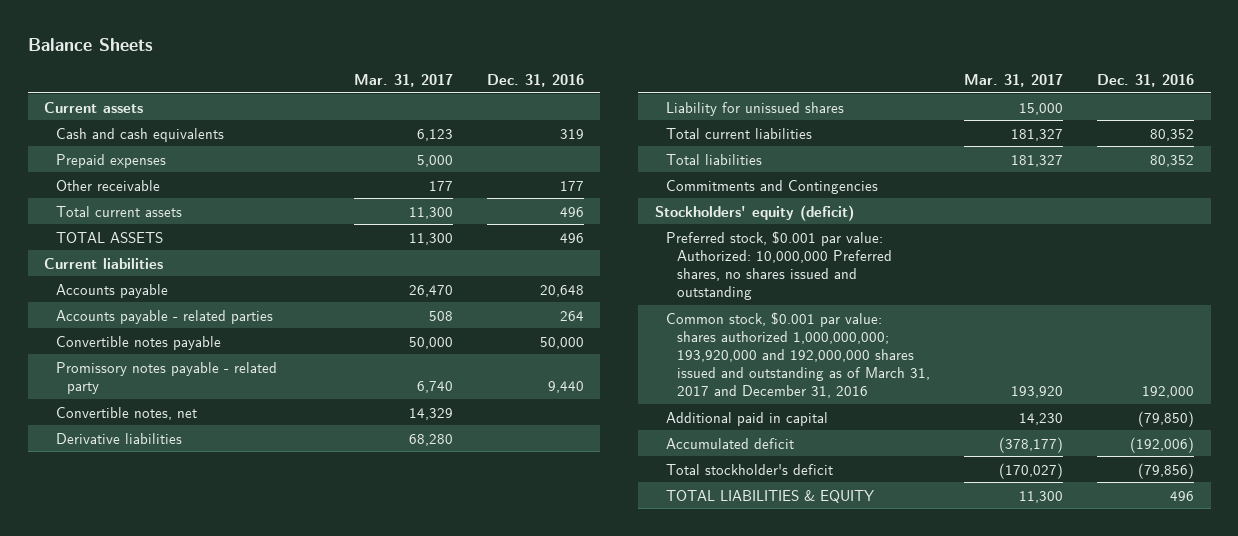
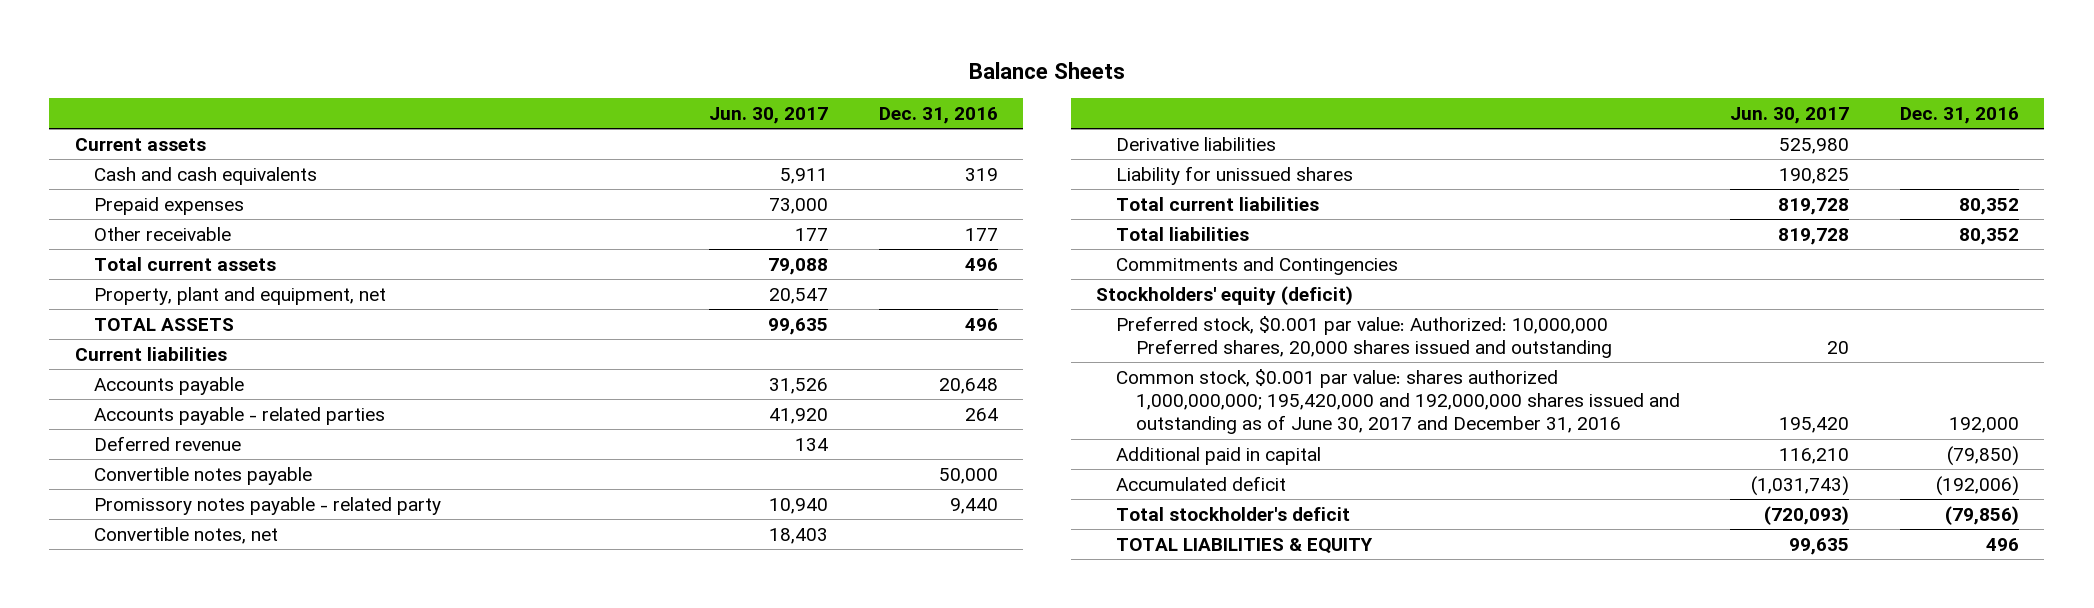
[353,73,453,87] Mar. 31, 2017 -> none
none -> [708,107,828,125] Jun. 30, 2017
none -> [94,286,387,305] Property, plant and equipment, net
none -> [94,435,242,451] Deferred revenue
[666,230,893,301] Preferred stock, $0.001 par value: Authorized: 10,000,000 Preferred shares, no shares issued and outstanding -> [1115,315,1612,359] Preferred stock, $0.001 par value: Authorized: 10,000,000 Preferred shares, 20,000 shares issued and outstanding
[666,311,931,399] Common stock, $0.001 par value: shares authorized 1,000,000,000; 193,920,000 and 192,000,000 shares issued and outstanding as of March 31, 2017 and December 31, 2016 -> [1115,368,1680,435] Common stock, $0.001 par value: shares authorized 1,000,000,000; 195,420,000 and 192,000,000 shares issued and outstanding as of June 30, 2017 and December 31, 2016

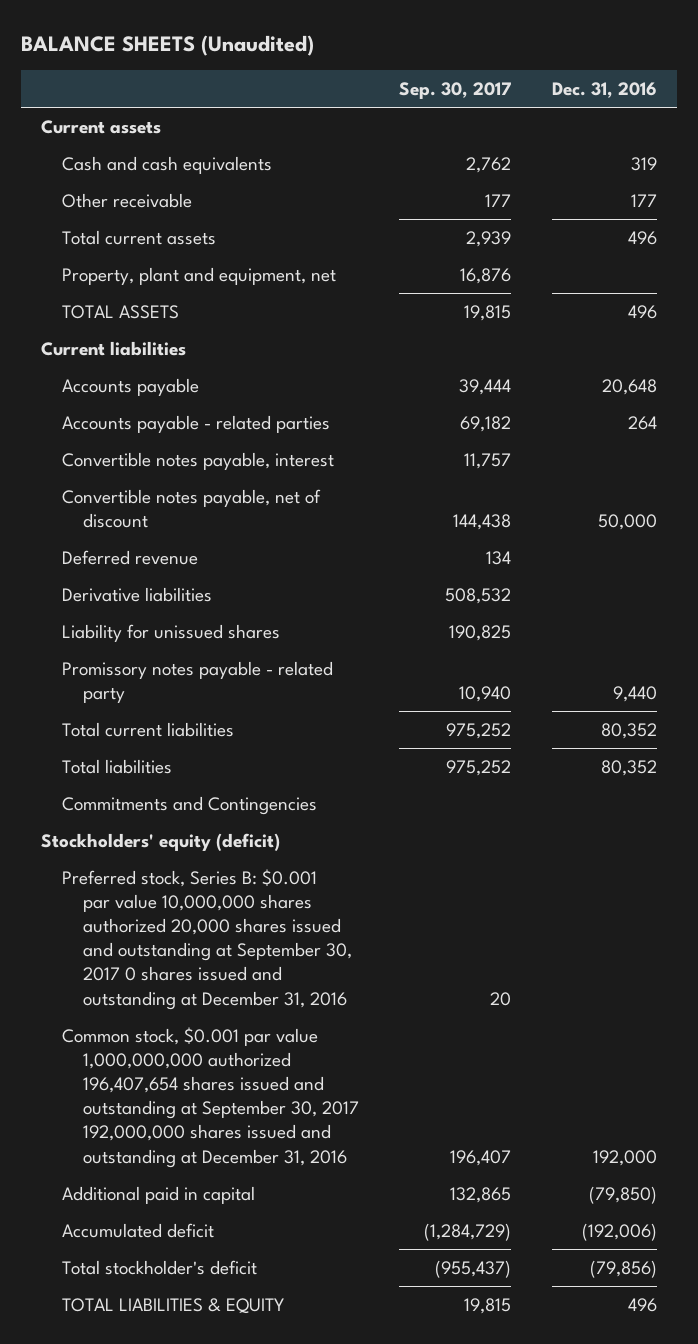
[968,62,1125,80] Balance Sheets -> [21,34,315,56] BALANCE SHEETS (Unaudited)
[708,107,828,125] Jun. 30, 2017 -> none
none -> [399,81,512,99] Sep. 30, 2017
[94,196,245,215] Prepaid expenses -> none
none -> [61,451,334,470] Convertible notes payable, interest
none -> [61,488,321,529] Convertible notes payable, net of discount
[94,466,313,485] Convertible notes payable -> none
[94,526,279,544] Convertible notes, net -> none
[94,496,442,515] Promissory notes payable - related party -> [61,660,333,704] Promissory notes payable - related party
[1115,315,1612,359] Preferred stock, $0.001 par value: Authorized: 10,000,000 Preferred shares, 20,000 shares issued and outstanding -> [61,868,352,1010] Preferred stock, Series B: $0.001 par value 10,000,000 shares authorized 20,000 shares issued and outstanding at September 30, 2017 0 shares issued and outstanding at December 31, 2016
[1115,368,1680,435] Common stock, $0.001 par value: shares authorized 1,000,000,000; 195,420,000 and 192,000,000 shares issued and outstanding as of June 30, 2017 and December 31, 2016 -> [61,1026,359,1168] Common stock, $0.001 par value 1,000,000,000 authorized 196,407,654 shares issued and outstanding at September 30, 2017 192,000,000 shares issued and outstanding at December 31, 2016

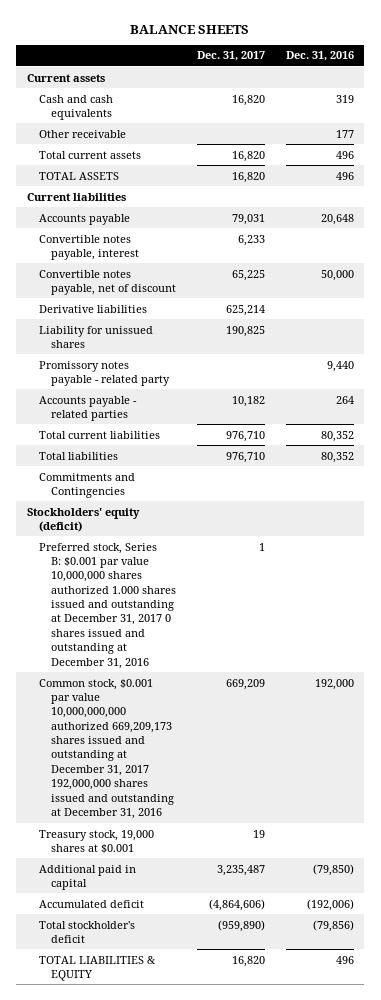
[21,34,315,56] BALANCE SHEETS (Unaudited) -> [130,24,250,34] BALANCE SHEETS
[399,81,512,99] Sep. 30, 2017 -> none
none -> [196,51,265,62] Dec. 31, 2017
[61,266,336,285] Property, plant and equipment, net -> none
[61,549,198,565] Deferred revenue -> none
[61,414,330,433] Accounts payable - related parties -> [38,395,137,421] Accounts payable - related parties
[61,868,352,1010] Preferred stock, Series B: $0.001 par value 10,000,000 shares authorized 20,000 shares issued and outstanding at September 30, 2017 0 shares issued and outstanding at December 31, 2016 -> [38,542,176,669] Preferred stock, Series B: $0.001 par value 10,000,000 shares authorized 1.000 shares issued and outstanding at December 31, 2017 0 shares issued and outstanding at December 31, 2016
[61,1026,359,1168] Common stock, $0.001 par value 1,000,000,000 authorized 196,407,654 shares issued and outstanding at September 30, 2017 192,000,000 shares issued and outstanding at December 31, 2016 -> [38,678,174,820] Common stock, $0.001 par value 10,000,000,000 authorized 669,209,173 shares issued and outstanding at December 31, 2017 192,000,000 shares issued and outstanding at December 31, 2016
none -> [38,829,154,853] Treasury stock, 19,000 shares at $0.001

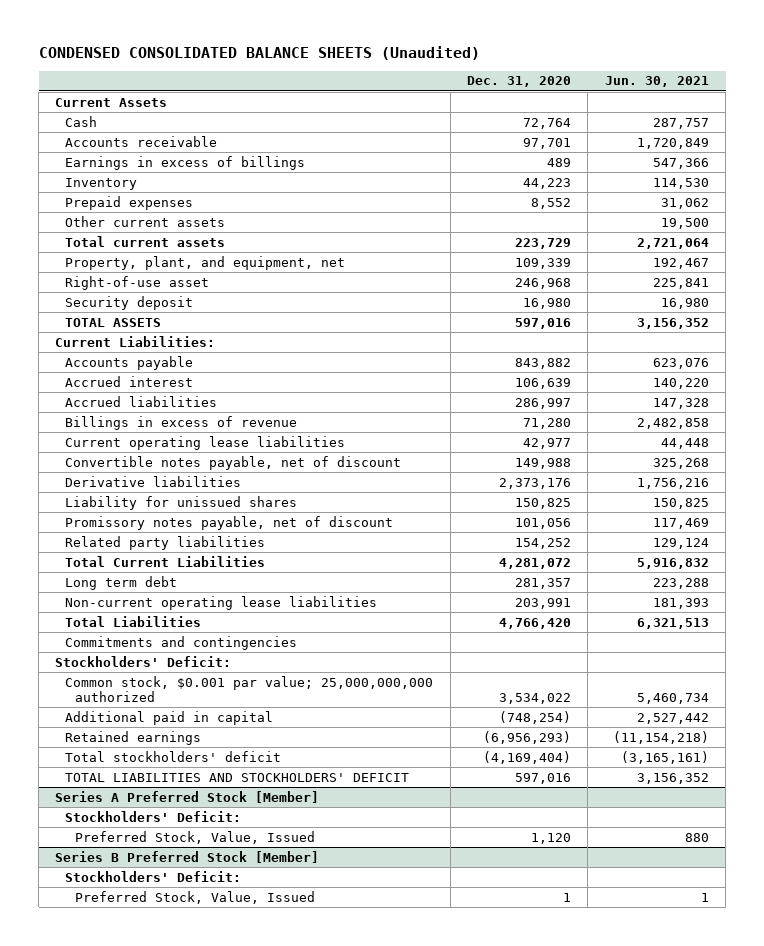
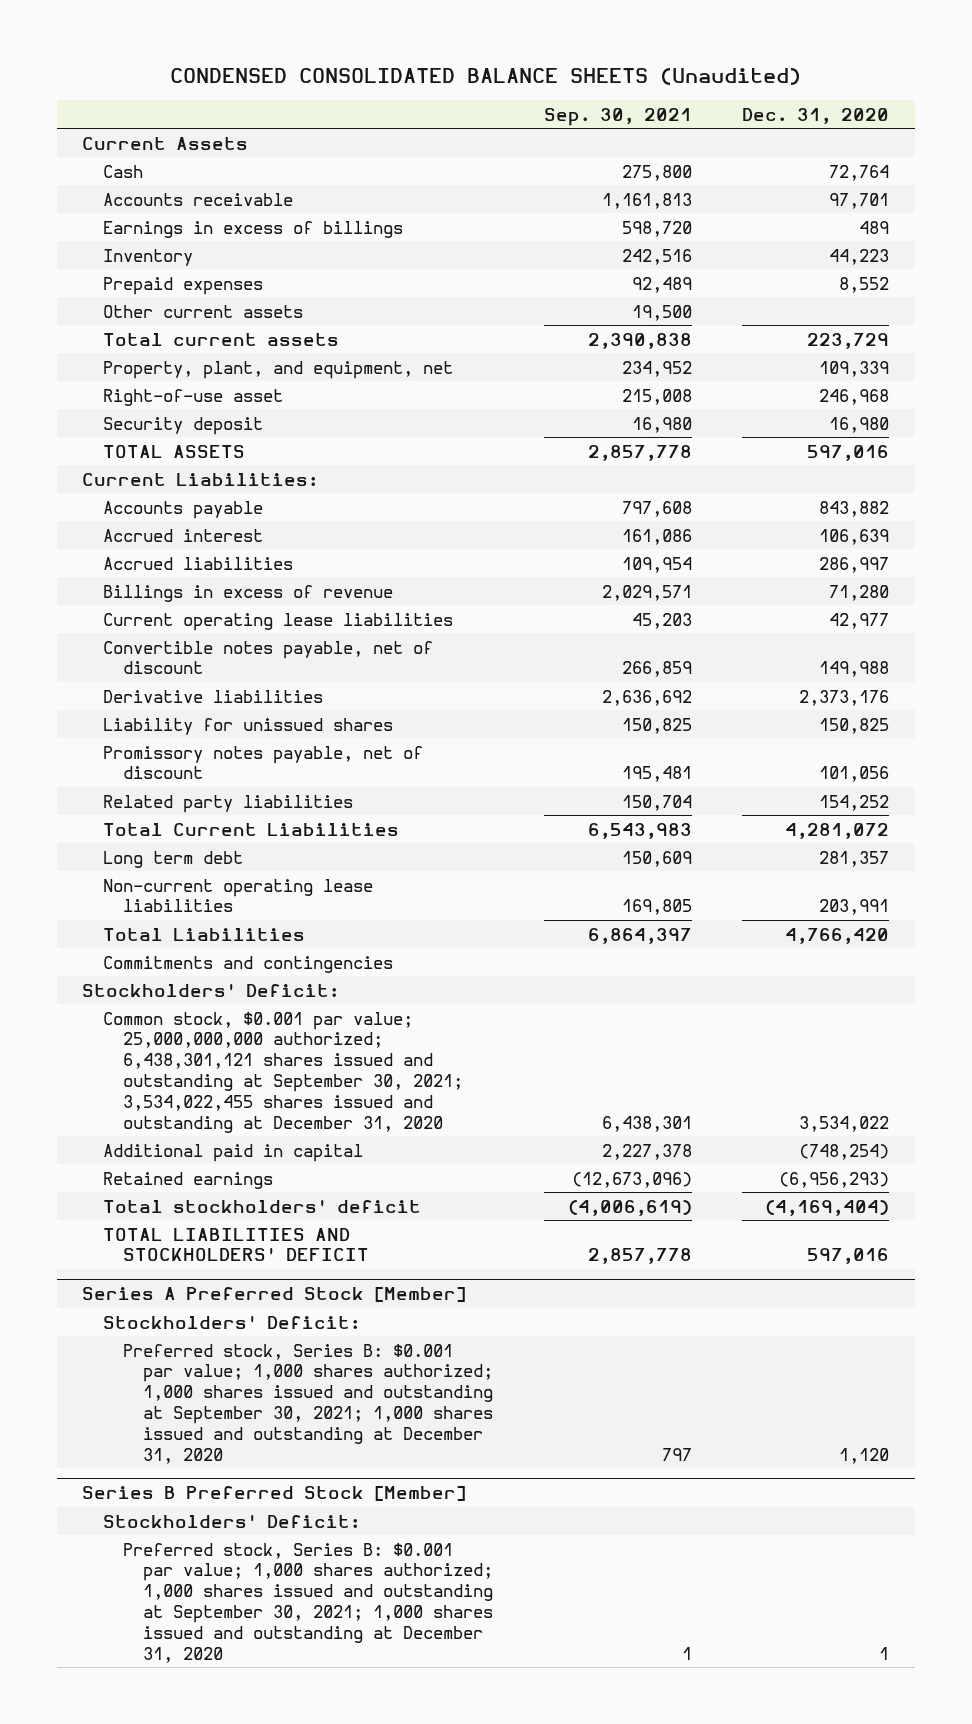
[604,76,709,88] Jun. 30, 2021 -> none
none -> [543,107,692,126] Sep. 30, 2021
[65,675,434,702] Common stock, $0.001 par value; 25,000,000,000 authorized -> [102,1011,463,1133] Common stock, $0.001 par value; 25,000,000,000 authorized; 6,438,301,121 shares issued and outstanding at September 30, 2021; 3,534,022,455 shares issued and outstanding at December 31, 2020
[74,830,315,844] Preferred Stock, Value, Issued -> [122,1343,494,1464] Preferred stock, Series B: $0.001 par value; 1,000 shares authorized; 1,000 shares issued and outstanding at September 30, 2021; 1,000 shares issued and outstanding at December 31, 2020
[74,890,315,904] Preferred Stock, Value, Issued -> [122,1542,494,1663] Preferred stock, Series B: $0.001 par value; 1,000 shares authorized; 1,000 shares issued and outstanding at September 30, 2021; 1,000 shares issued and outstanding at December 31, 2020

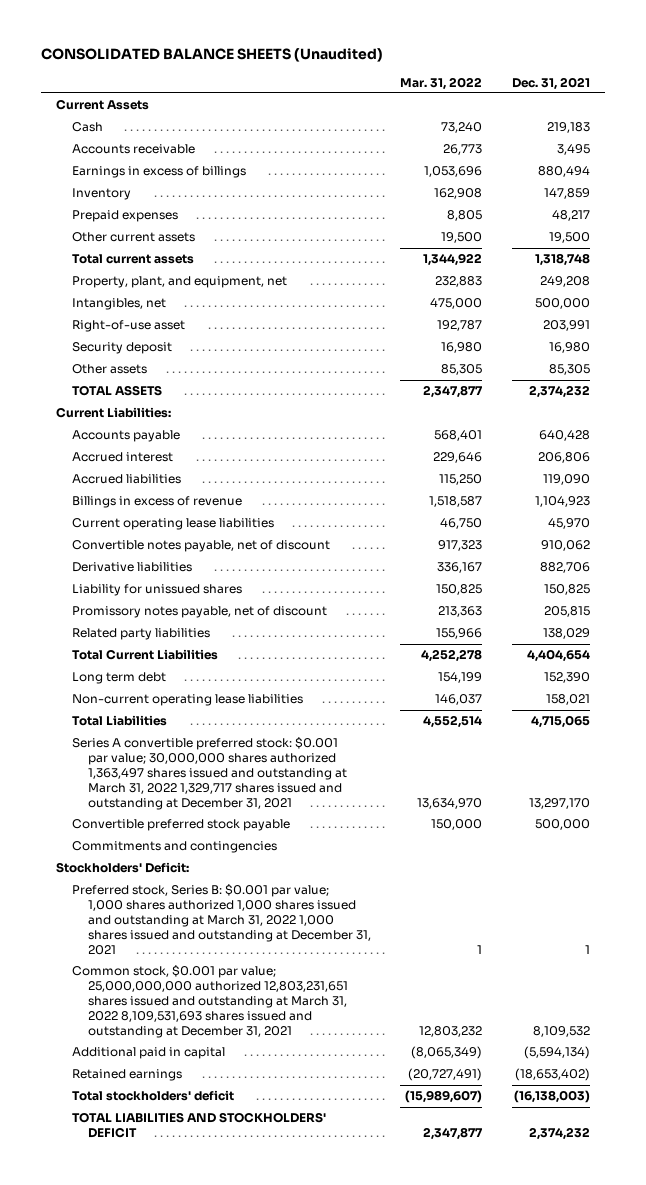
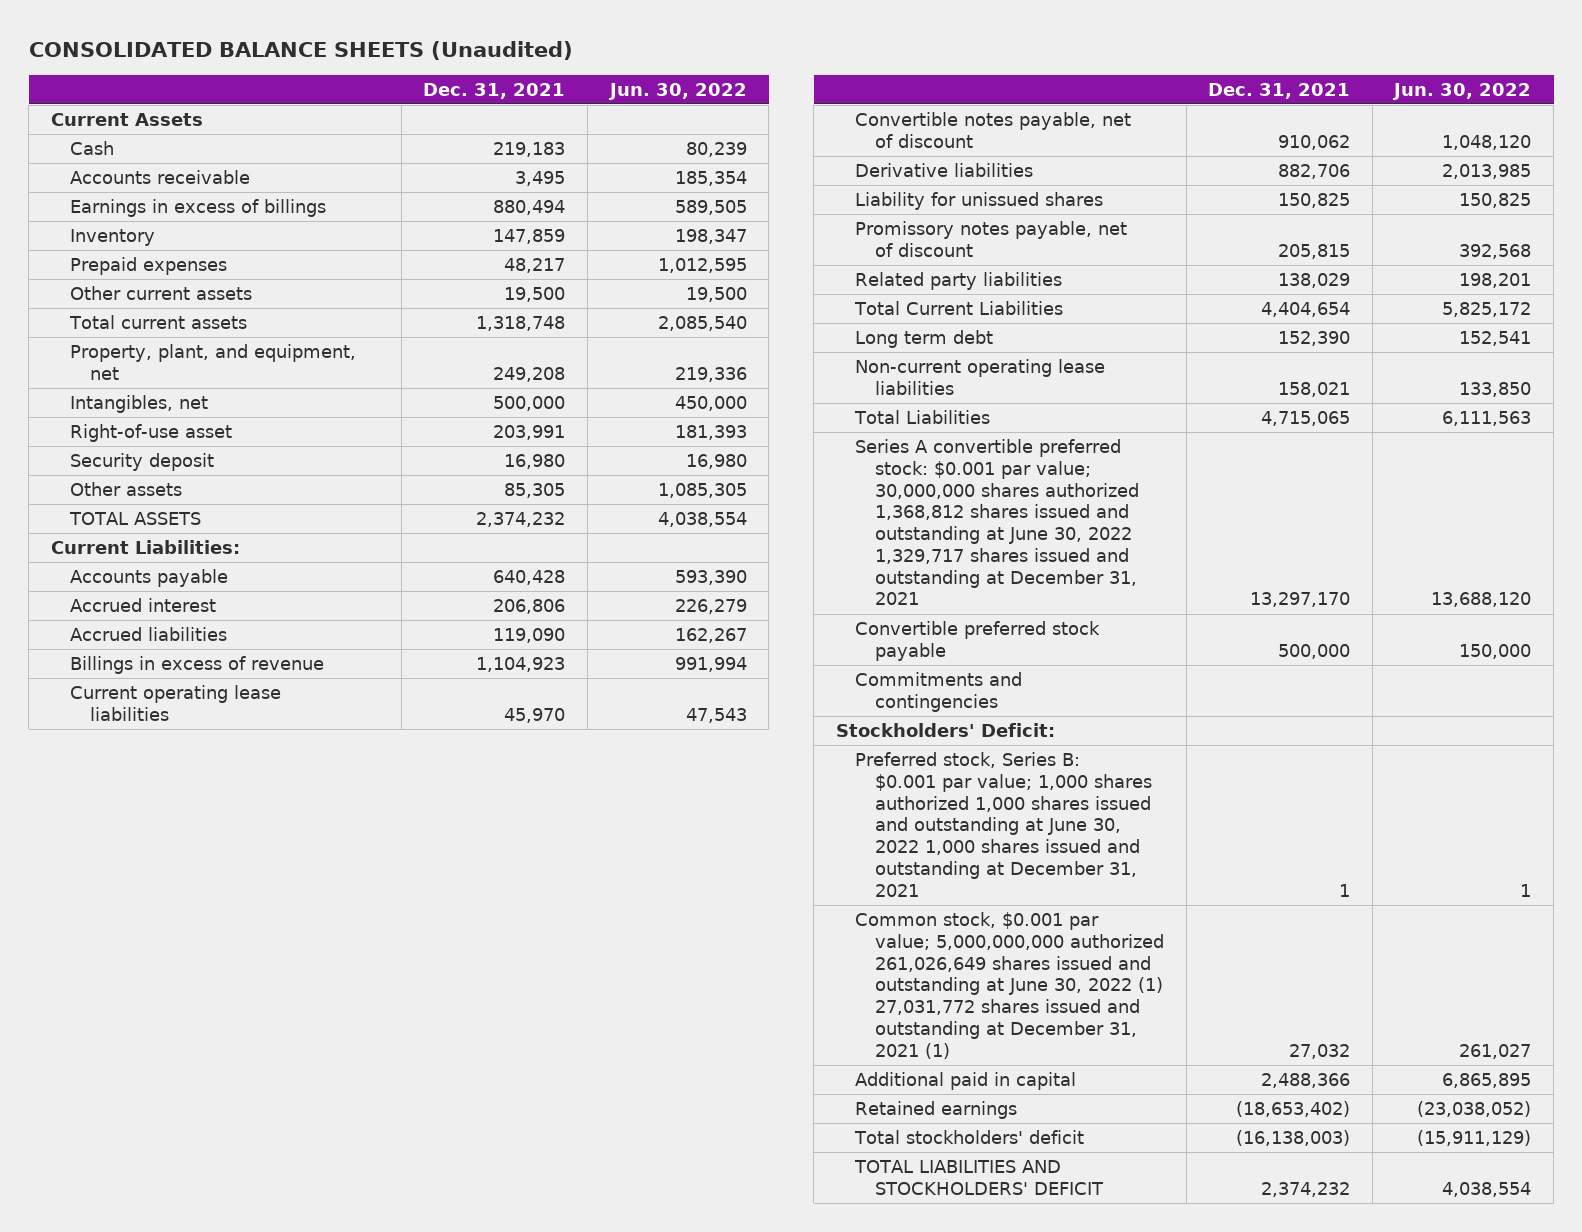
[400,76,483,90] Mar. 31, 2022 -> none
none -> [607,82,747,100] Jun. 30, 2022
[71,737,347,810] Series A convertible preferred stock: $0.001 par value; 30,000,000 shares authorized 1,363,497 shares issued and outstanding at March 31, 2022 1,329,717 shares issued and outstanding at December 31, 2021 -> [855,439,1139,606] Series A convertible preferred stock: $0.001 par value; 30,000,000 shares authorized 1,368,812 shares issued and outstanding at June 30, 2022 1,329,717 shares issued and outstanding at December 31, 2021
[71,884,371,955] Preferred stock, Series B: $0.001 par value; 1,000 shares authorized 1,000 shares issued and outstanding at March 31, 2022 1,000 shares issued and outstanding at December 31, 2021 -> [855,752,1152,897] Preferred stock, Series B: $0.001 par value; 1,000 shares authorized 1,000 shares issued and outstanding at June 30, 2022 1,000 shares issued and outstanding at December 31, 2021
[71,965,348,1038] Common stock, $0.001 par value; 25,000,000,000 authorized 12,803,231,651 shares issued and outstanding at March 31, 2022 8,109,531,693 shares issued and outstanding at December 31, 2021 -> [855,912,1164,1059] Common stock, $0.001 par value; 5,000,000,000 authorized 261,026,649 shares issued and outstanding at June 30, 2022 (1) 27,031,772 shares issued and outstanding at December 31, 2021 (1)
[533,1025,591,1037] 8,109,532 -> [1289,1043,1351,1059] 27,032
[524,1046,591,1060] (5,594,134) -> [1261,1073,1351,1089] 2,488,366

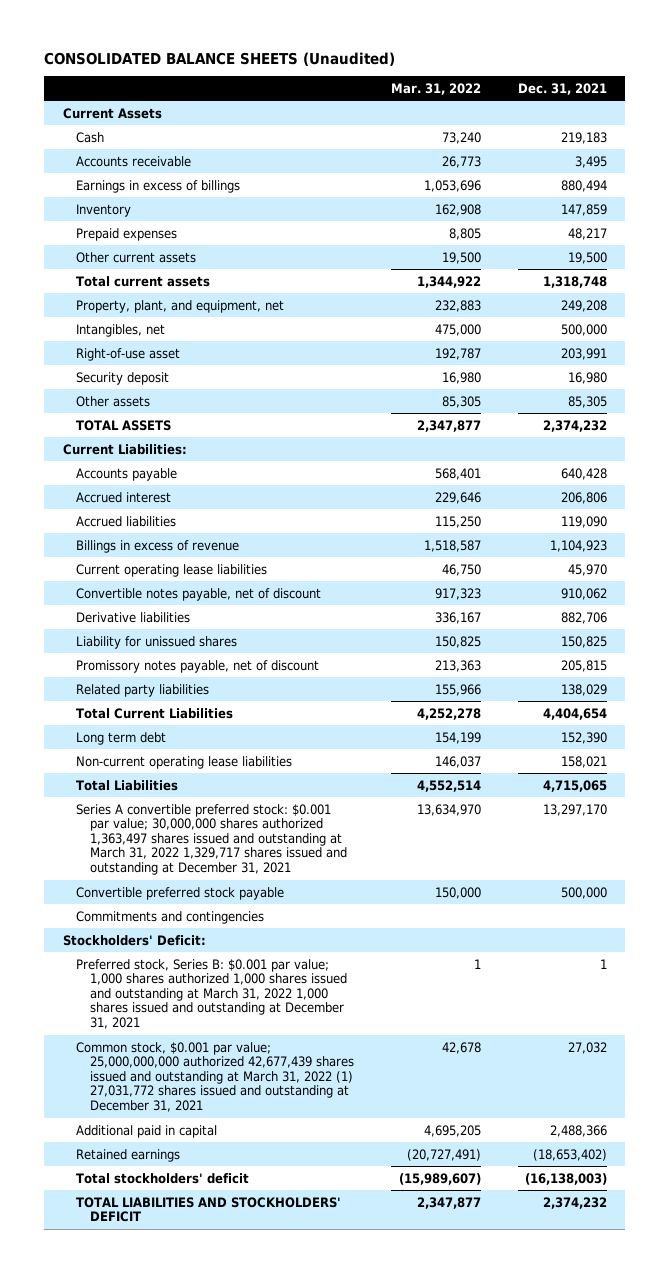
[607,82,747,100] Jun. 30, 2022 -> none
none -> [390,82,481,95] Mar. 31, 2022
[855,439,1139,606] Series A convertible preferred stock: $0.001 par value; 30,000,000 shares authorized 1,368,812 shares issued and outstanding at June 30, 2022 1,329,717 shares issued and outstanding at December 31, 2021 -> [76,803,347,875] Series A convertible preferred stock: $0.001 par value; 30,000,000 shares authorized 1,363,497 shares issued and outstanding at March 31, 2022 1,329,717 shares issued and outstanding at December 31, 2021
[855,752,1152,897] Preferred stock, Series B: $0.001 par value; 1,000 shares authorized 1,000 shares issued and outstanding at June 30, 2022 1,000 shares issued and outstanding at December 31, 2021 -> [76,958,347,1029] Preferred stock, Series B: $0.001 par value; 1,000 shares authorized 1,000 shares issued and outstanding at March 31, 2022 1,000 shares issued and outstanding at December 31, 2021
[855,912,1164,1059] Common stock, $0.001 par value; 5,000,000,000 authorized 261,026,649 shares issued and outstanding at June 30, 2022 (1) 27,031,772 shares issued and outstanding at December 31, 2021 (1) -> [76,1041,354,1112] Common stock, $0.001 par value; 25,000,000,000 authorized 42,677,439 shares issued and outstanding at March 31, 2022 (1) 27,031,772 shares issued and outstanding at December 31, 2021

